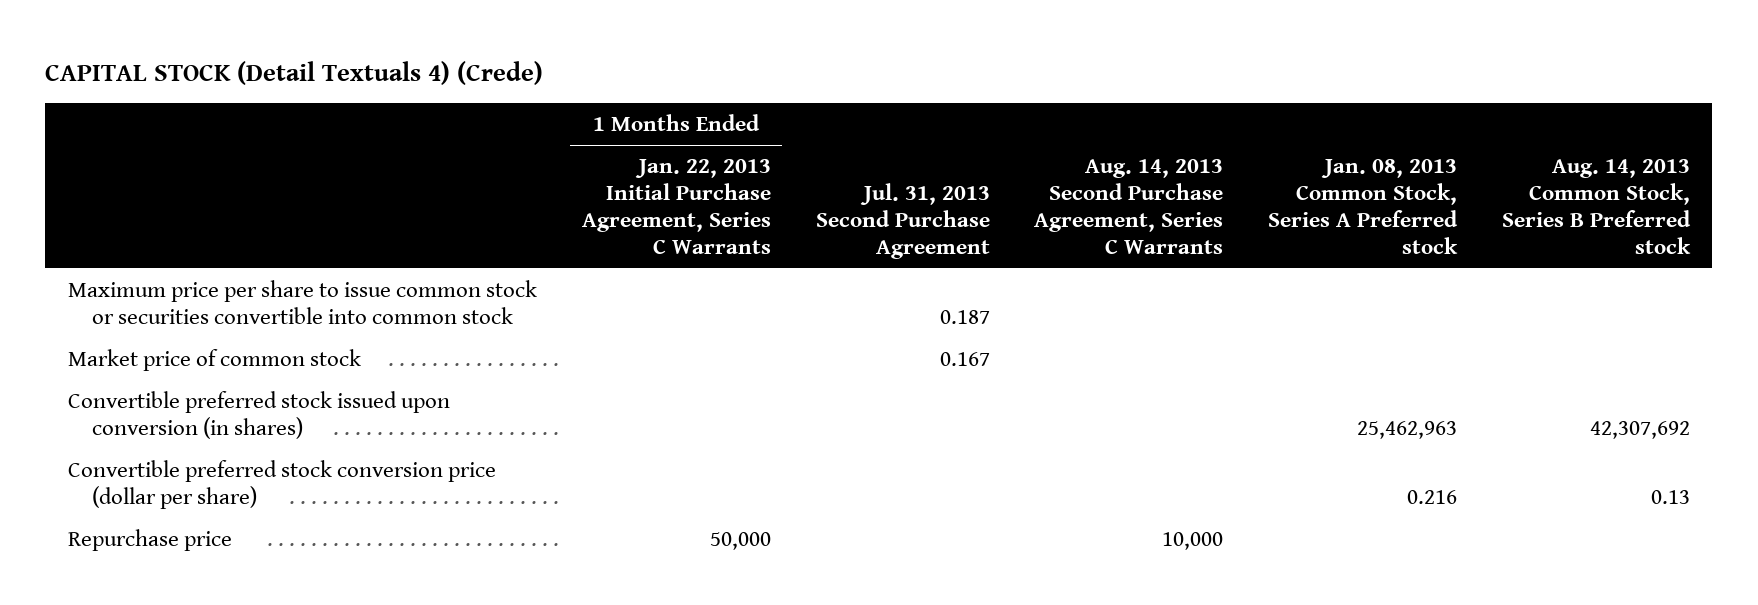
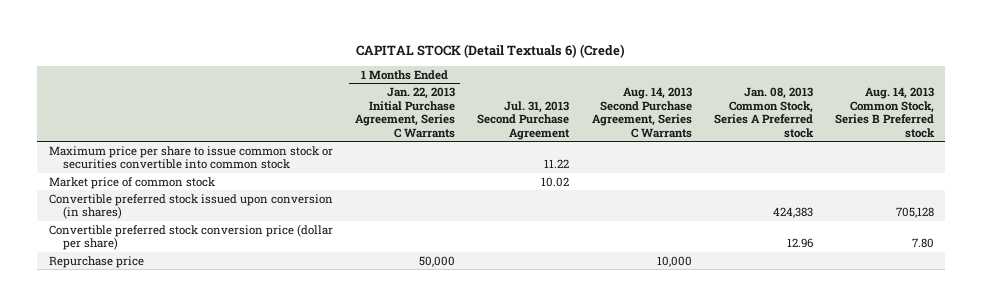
[45,60,544,85] CAPITAL STOCK (Detail Textuals 4) (Crede) -> [356,43,626,58] CAPITAL STOCK (Detail Textuals 6) (Crede)
[939,309,990,324] 0.187 -> [544,159,570,169] 11.22
[939,351,990,366] 0.167 -> [541,176,570,187] 10.02
[1357,420,1458,439] 25,462,963 -> [772,207,813,219] 424,383
[1590,420,1691,439] 42,307,692 -> [896,207,935,219] 705,128
[1407,489,1458,504] 0.216 -> [786,238,813,249] 12.96
[1651,489,1691,504] 0.13 -> [912,238,935,249] 7.80

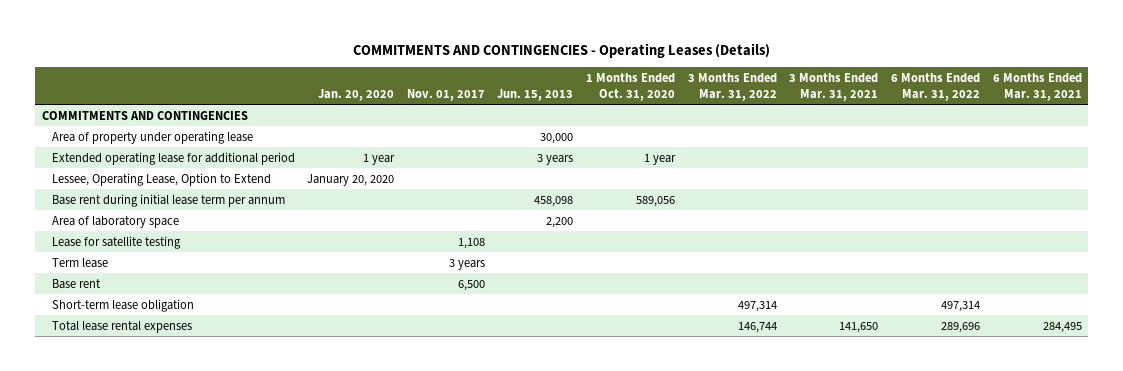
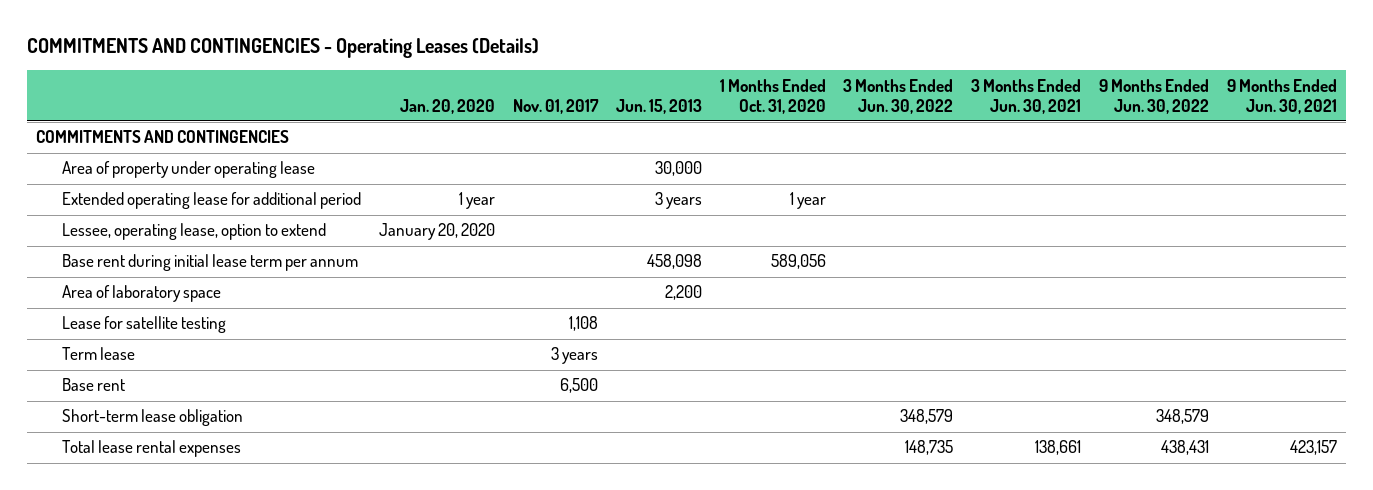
[687,73,777,101] 3 Months Ended Mar. 31, 2022 -> none
[789,73,879,101] 3 Months Ended Mar. 31, 2021 -> none
[890,73,980,101] 6 Months Ended Mar. 31, 2022 -> none
[992,73,1082,101] 6 Months Ended Mar. 31, 2021 -> none
none -> [843,78,954,114] 3 Months Ended Jun. 30, 2022
none -> [971,78,1082,114] 3 Months Ended Jun. 30, 2021
none -> [1099,78,1210,114] 9 Months Ended Jun. 30, 2022
none -> [1226,78,1337,114] 9 Months Ended Jun. 30, 2021
[51,172,271,186] Lessee, Operating Lease, Option to Extend -> [62,223,327,241] Lessee, operating lease, option to extend

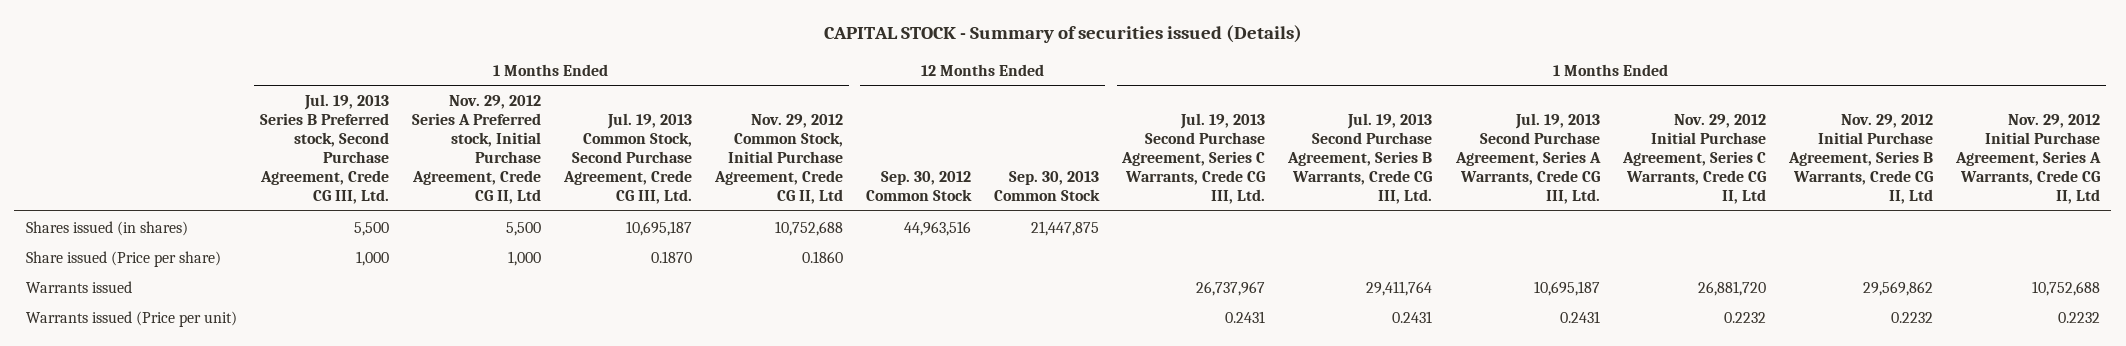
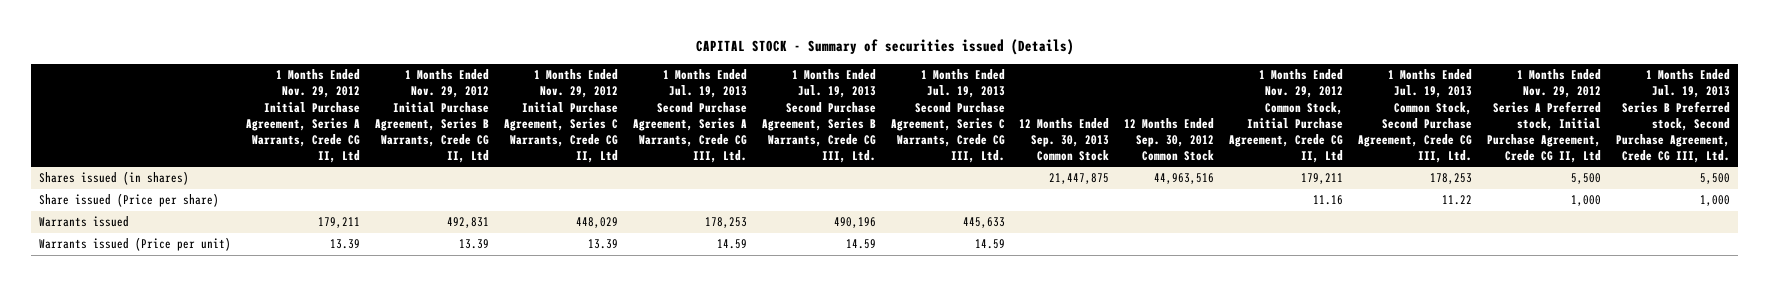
[625,220,692,236] 10,695,187 -> [1430,173,1473,185] 178,253
[775,220,844,236] 10,752,688 -> [1301,173,1344,185] 179,211
[650,250,692,263] 0.1870 -> [1442,195,1473,206] 11.22
[802,250,844,263] 0.1860 -> [1313,195,1344,206] 11.16
[1196,280,1266,296] 26,737,967 -> [962,217,1005,229] 445,633
[1366,280,1433,296] 29,411,764 -> [833,217,876,229] 490,196
[1533,280,1600,296] 10,695,187 -> [704,217,747,229] 178,253
[1697,280,1766,296] 26,881,720 -> [575,217,618,229] 448,029
[1862,280,1933,296] 29,569,862 -> [446,217,489,229] 492,831
[2031,280,2100,296] 10,752,688 -> [317,217,360,229] 179,211
[1225,310,1266,323] 0.2431 -> [974,239,1005,250] 14.59
[1392,310,1433,323] 0.2431 -> [845,239,876,250] 14.59
[1559,310,1600,323] 0.2431 -> [716,239,747,250] 14.59
[1723,311,1766,323] 0.2232 -> [587,239,618,250] 13.39
[1890,311,1933,323] 0.2232 -> [458,239,489,250] 13.39
[2057,311,2100,323] 0.2232 -> [329,239,360,250] 13.39

